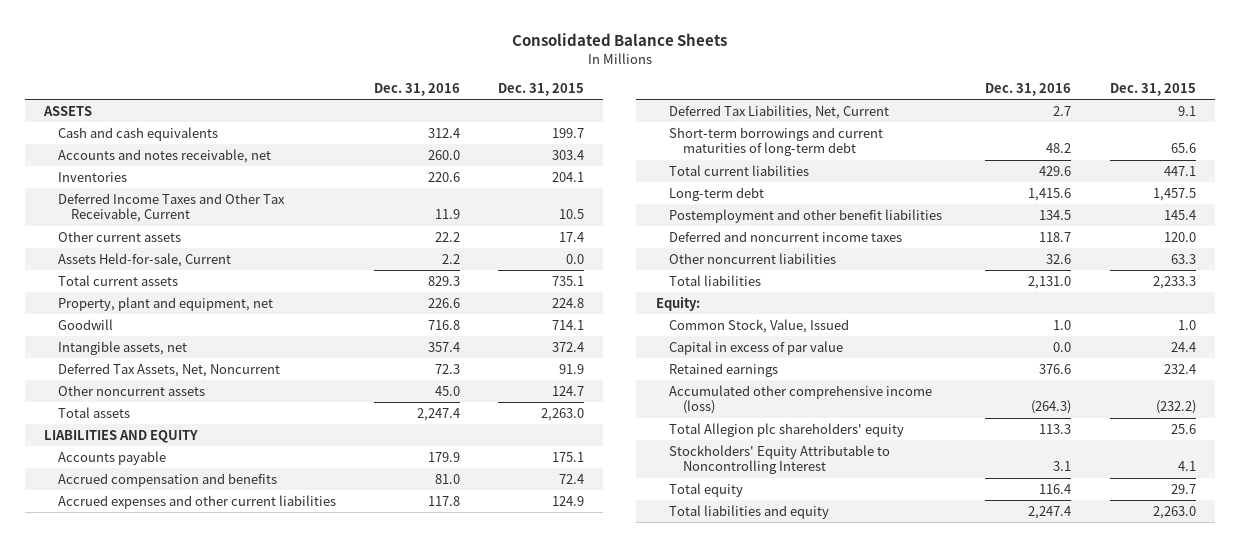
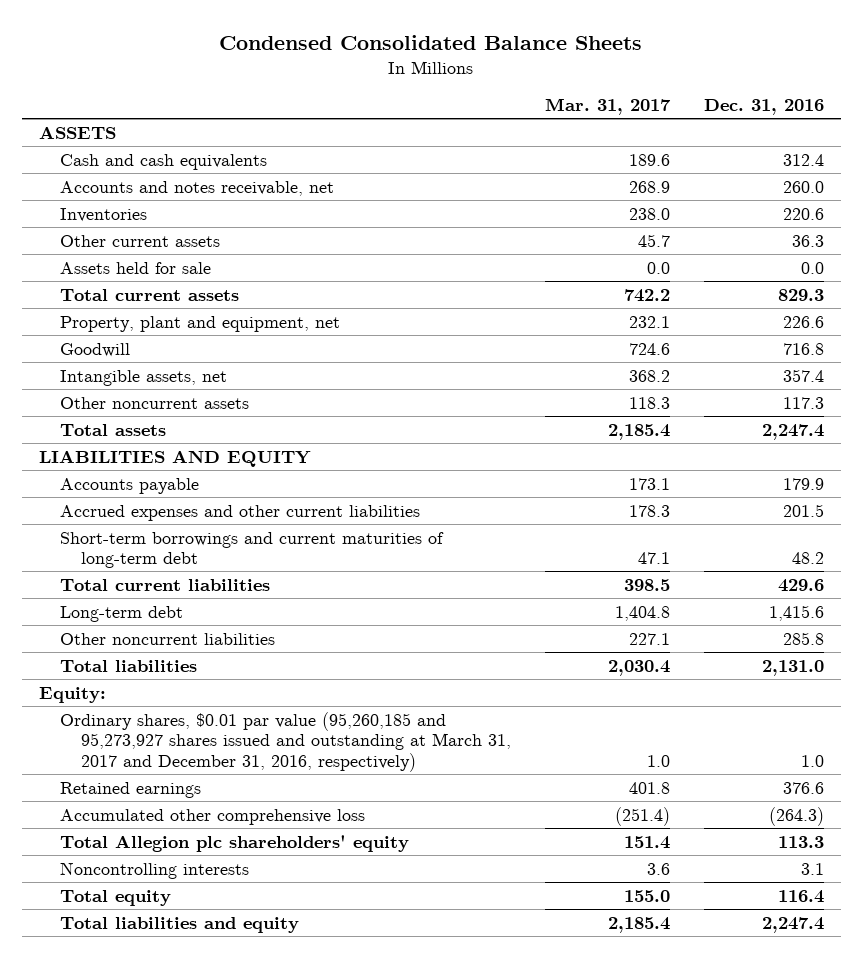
[511,32,727,46] Consolidated Balance Sheets -> [219,34,643,50] Condensed Consolidated Balance Sheets
[498,82,585,96] Dec. 31, 2015 -> none
none -> [544,98,671,116] Mar. 31, 2017
[57,192,285,223] Deferred Income Taxes and Other Tax Receivable, Current -> none
[435,231,461,242] 22.2 -> [791,234,824,247] 36.3
[57,252,231,267] Assets Held-for-sale, Current -> [59,261,211,274] Assets held for sale
[442,253,461,264] 2.2 -> [800,261,824,274] 0.0
[57,362,280,377] Deferred Tax Assets, Net, Noncurrent -> none
[435,385,461,396] 45.0 -> [782,396,824,409] 117.3
[57,472,277,487] Accrued compensation and benefits -> none
[669,104,890,119] Deferred Tax Liabilities, Net, Current -> none
[428,495,461,506] 117.8 -> [782,503,824,517] 201.5
[669,208,943,223] Postemployment and other benefit liabilities -> none
[669,230,903,242] Deferred and noncurrent income taxes -> none
[1046,253,1072,264] 32.6 -> [782,631,824,645] 285.8
[669,340,844,355] Capital in excess of par value -> none
[669,318,850,333] Common Stock, Value, Issued -> [59,711,511,772] Ordinary shares, $0.01 par value (95,260,185 and 95,273,927 shares issued and outstanding at March 31, 2017 and December 31, 2016, respectively)
[669,384,933,415] Accumulated other comprehensive income (loss) -> [59,808,365,825] Accumulated other comprehensive loss
[669,444,891,475] Stockholders' Equity Attributable to Noncontrolling Interest -> [59,861,249,879] Noncontrolling interests

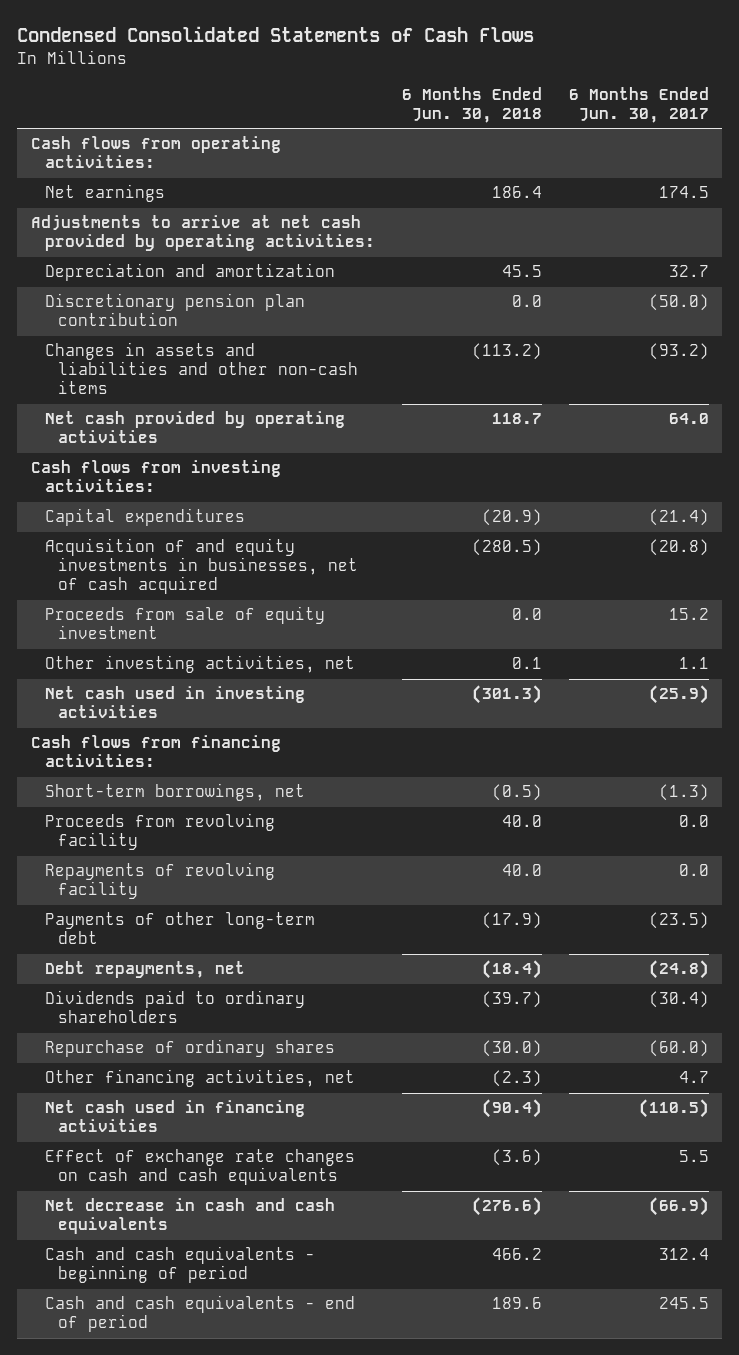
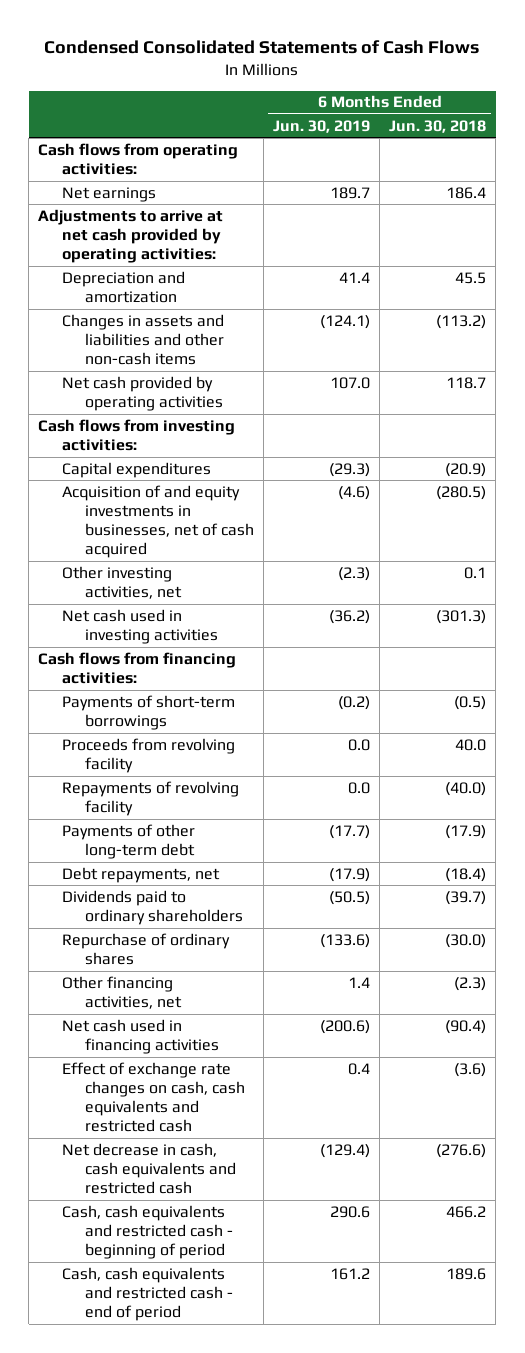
[568,86,709,123] 6 Months Ended Jun. 30, 2017 -> none
none -> [272,119,370,133] Jun. 30, 2019
[44,293,305,327] Discretionary pension plan contribution -> none
[44,606,325,640] Proceeds from sale of equity investment -> none
[44,783,305,802] Short-term borrowings, net -> [61,694,235,731] Payments of short-term borrowings
[501,864,542,877] 40.0 -> [445,781,487,796] (40.0)
[44,1149,355,1186] Effect of exchange rate changes on cash and cash equivalents -> [61,1061,245,1133] Effect of exchange rate changes on cash, cash equivalents and restricted cash
[44,1198,335,1235] Net decrease in cash and cash equivalents -> [61,1142,236,1195] Net decrease in cash, cash equivalents and restricted cash
[44,1246,315,1284] Cash and cash equivalents - beginning of period -> [61,1204,233,1260] Cash, cash equivalents and restricted cash - beginning of period
[44,1295,355,1333] Cash and cash equivalents - end of period -> [61,1266,233,1322] Cash, cash equivalents and restricted cash - end of period

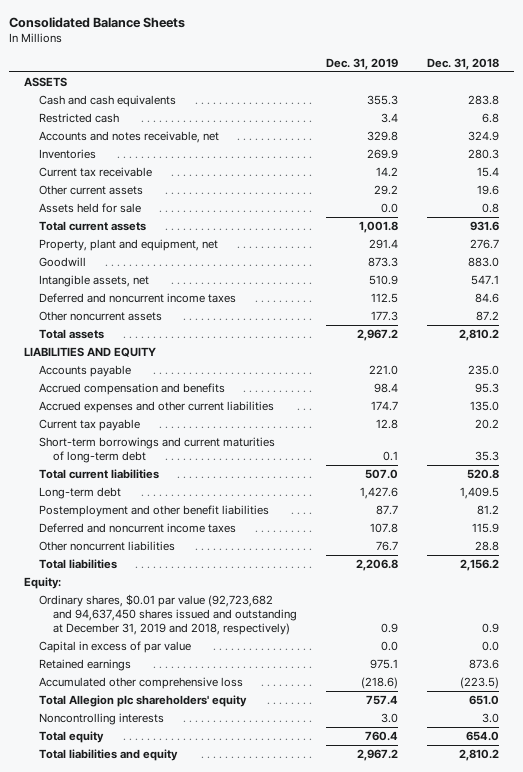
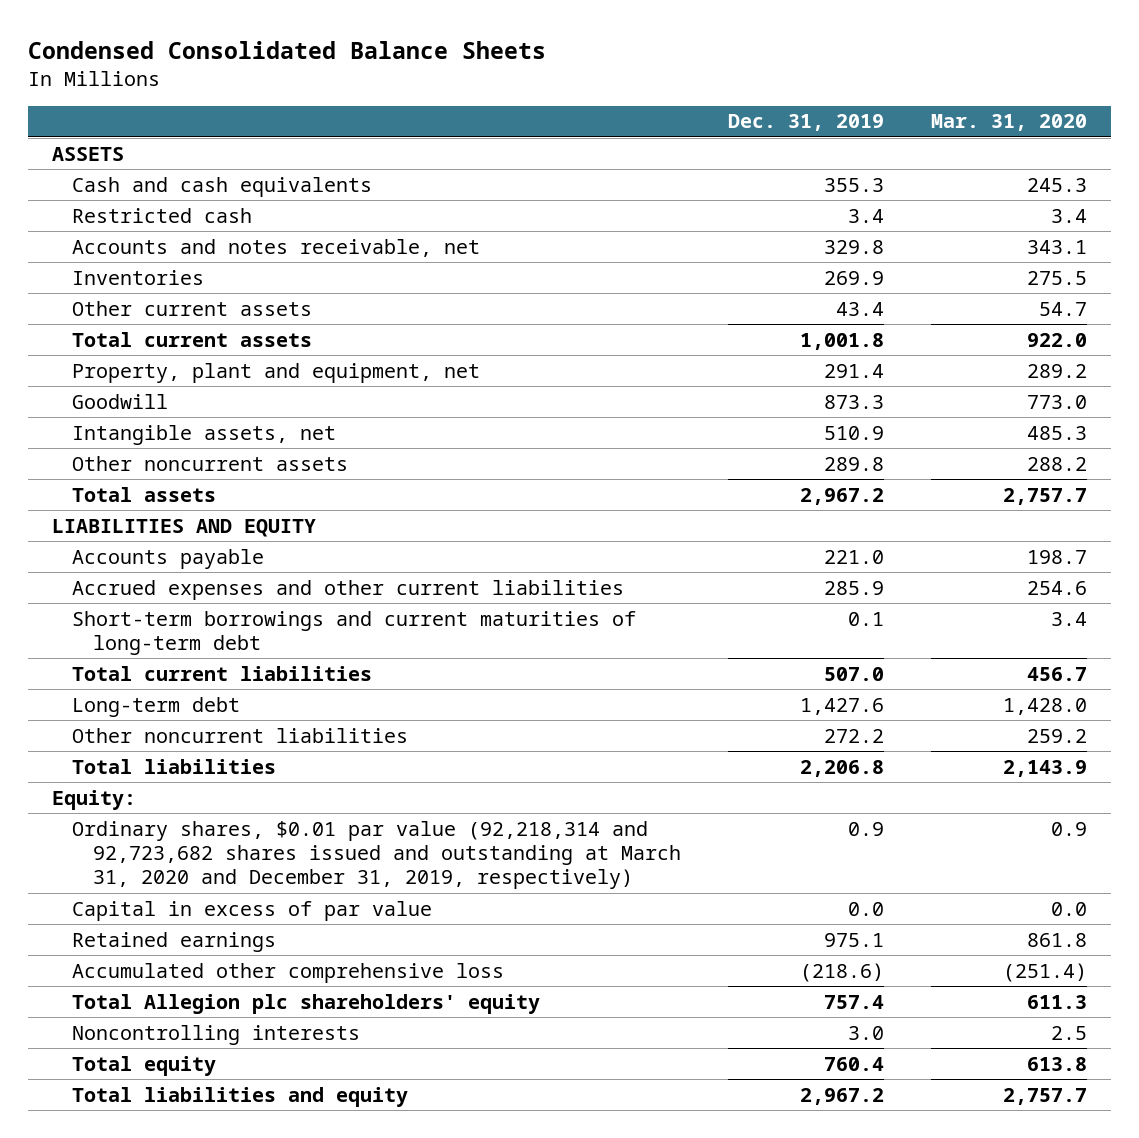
[9,16,186,28] Consolidated Balance Sheets -> [28,40,547,59] Condensed Consolidated Balance Sheets
[427,57,500,70] Dec. 31, 2018 -> none
none -> [931,114,1088,132] Mar. 31, 2020
[38,167,152,178] Current tax receivable -> none
[38,203,141,214] Assets held for sale -> none
[374,185,399,196] 29.2 -> [836,301,885,316] 43.4
[38,293,236,304] Deferred and noncurrent income taxes -> none
[371,311,399,322] 177.3 -> [824,456,885,471] 289.8
[38,383,225,396] Accrued compensation and benefits -> none
[38,419,140,432] Current tax payable -> none
[371,401,399,412] 174.7 -> [824,580,885,595] 285.9
[38,505,269,518] Postemployment and other benefit liabilities -> none
[38,523,236,534] Deferred and noncurrent income taxes -> none
[376,541,399,552] 76.7 -> [824,728,885,743] 272.2
[38,594,298,635] Ordinary shares, $0.01 par value (92,723,682 and 94,637,450 shares issued and outstanding at December 31, 2019 and 2018, respectively) -> [72,820,681,890] Ordinary shares, $0.01 par value (92,218,314 and 92,723,682 shares issued and outstanding at March 31, 2020 and December 31, 2019, respectively)

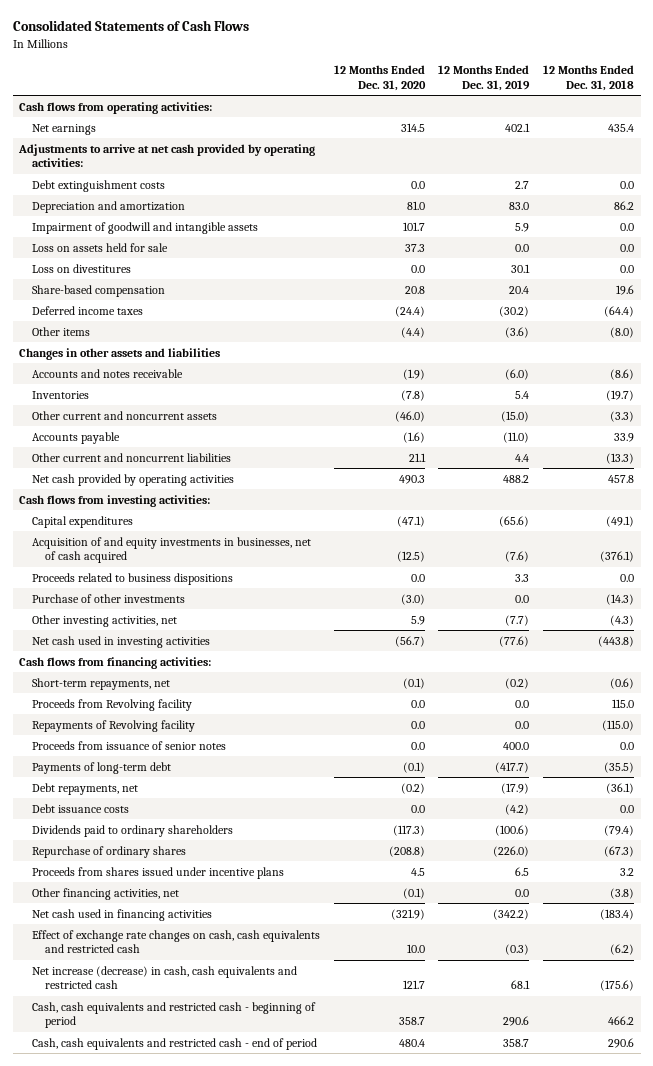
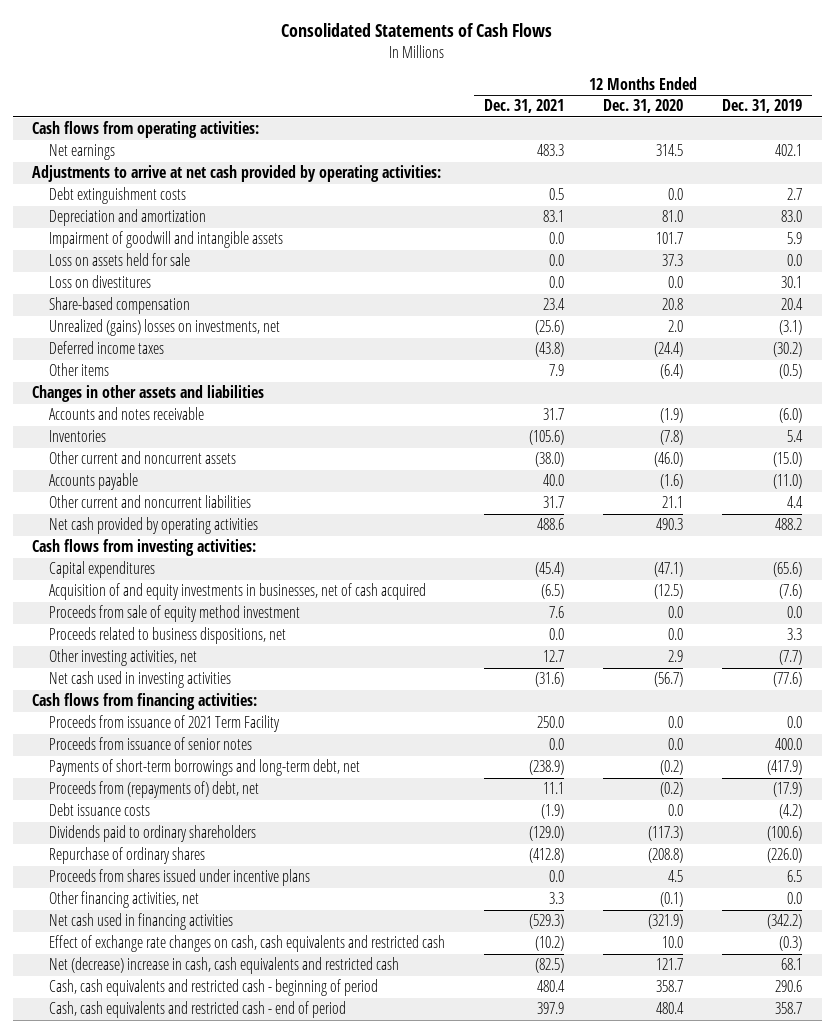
[543,65,635,92] 12 Months Ended Dec. 31, 2018 -> none
none -> [484,99,565,114] Dec. 31, 2021
none -> [48,319,280,337] Unrealized (gains) losses on investments, net
[400,326,425,338] (4.4) -> [660,364,684,380] (6.4)
[505,326,530,338] (3.6) -> [779,364,803,380] (0.5)
[32,593,186,603] Purchase of other investments -> none
none -> [48,605,300,623] Proceeds from sale of equity method investment
[32,572,234,585] Proceeds related to business dispositions -> [48,627,286,645] Proceeds related to business dispositions, net
[410,615,425,625] 5.9 -> [668,650,684,663] 2.9
[32,677,171,690] Short-term repayments, net -> none
[32,698,193,711] Proceeds from Revolving facility -> none
[32,719,196,732] Repayments of Revolving facility -> none
none -> [48,715,280,733] Proceeds from issuance of 2021 Term Facility
[32,761,172,774] Payments of long-term debt -> [48,759,360,777] Payments of short-term borrowings and long-term debt, net
[402,761,425,773] (0.1) -> [660,760,684,776] (0.2)
[495,761,530,773] (417.7) -> [767,760,803,776] (417.9)
[32,782,139,795] Debt repayments, net -> [48,781,259,799] Proceeds from (repayments of) debt, net
[32,965,298,990] Net increase (decrease) in cash, cash equivalents and restricted cash -> [48,957,399,975] Net (decrease) increase in cash, cash equivalents and restricted cash

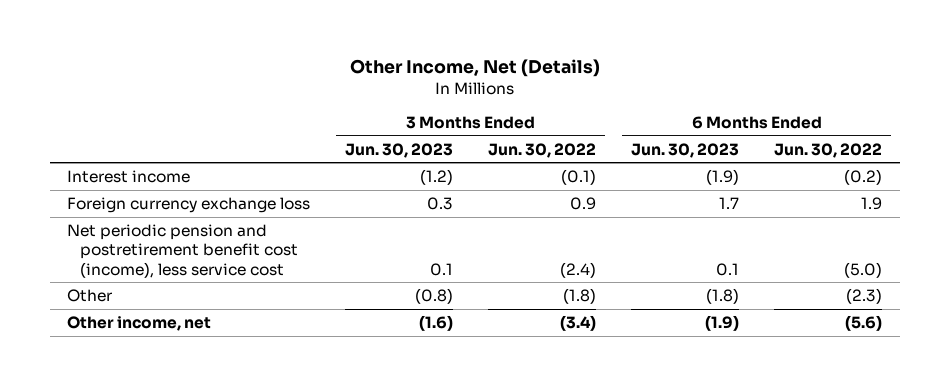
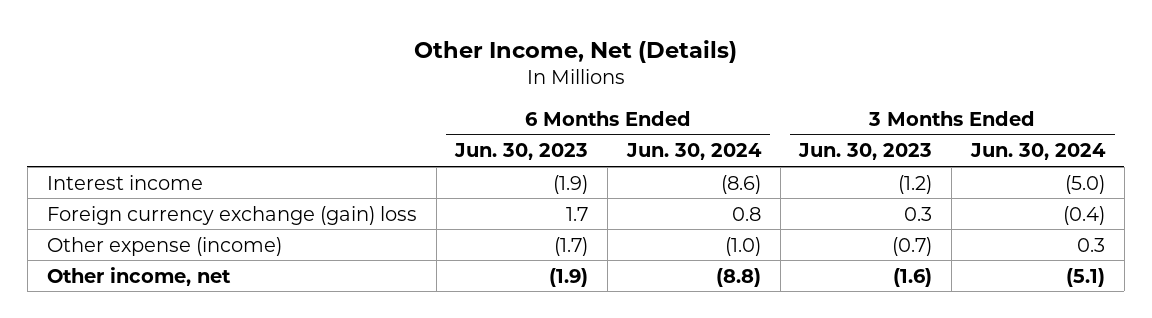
[488,142,597,158] Jun. 30, 2022 -> none
[774,142,883,158] Jun. 30, 2022 -> none
none -> [625,143,762,161] Jun. 30, 2024
none -> [969,143,1106,161] Jun. 30, 2024
[67,223,298,278] Net periodic pension and postretirement benefit cost (income), less service cost -> none
[67,196,311,213] Foreign currency exchange loss -> [46,205,417,225] Foreign currency exchange (gain) loss
[67,288,113,302] Other -> [46,236,282,256] Other expense (income)
[415,287,454,304] (0.8) -> [892,236,933,256] (0.7)
[706,287,740,304] (1.8) -> [554,236,589,256] (1.7)

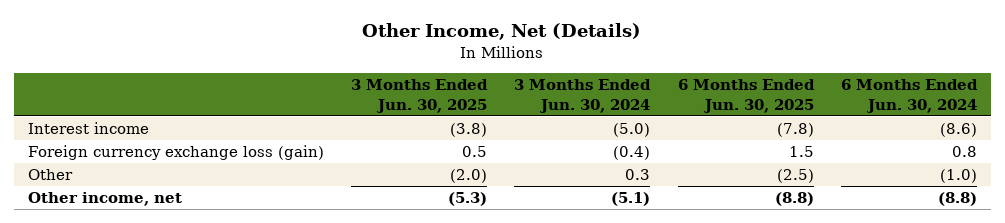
[454,143,589,161] Jun. 30, 2023 -> none
[798,143,933,161] Jun. 30, 2023 -> none
none -> [350,79,488,113] 3 Months Ended Jun. 30, 2025
none -> [677,79,815,113] 6 Months Ended Jun. 30, 2025
[46,205,417,225] Foreign currency exchange (gain) loss -> [27,145,324,161] Foreign currency exchange loss (gain)
[46,236,282,256] Other expense (income) -> [27,169,73,181] Other

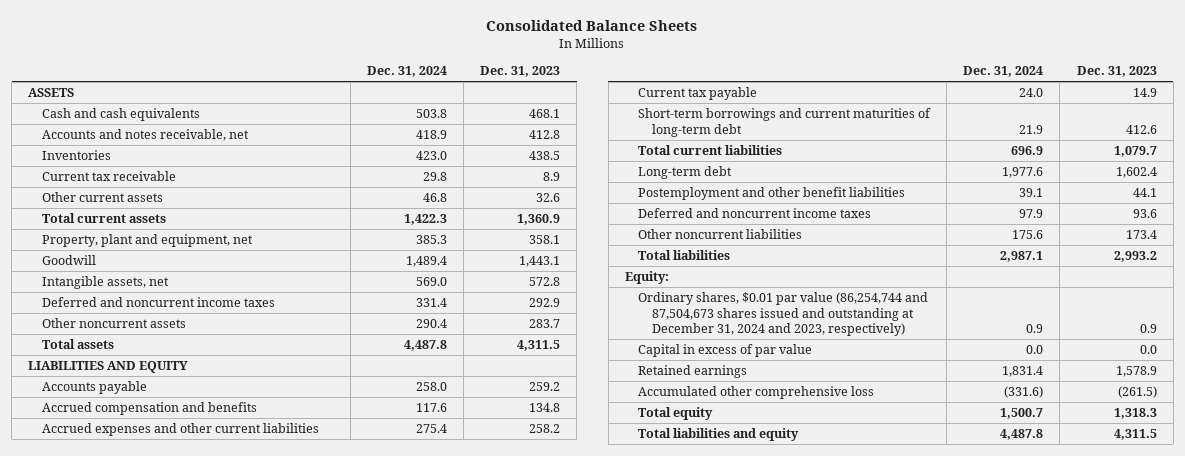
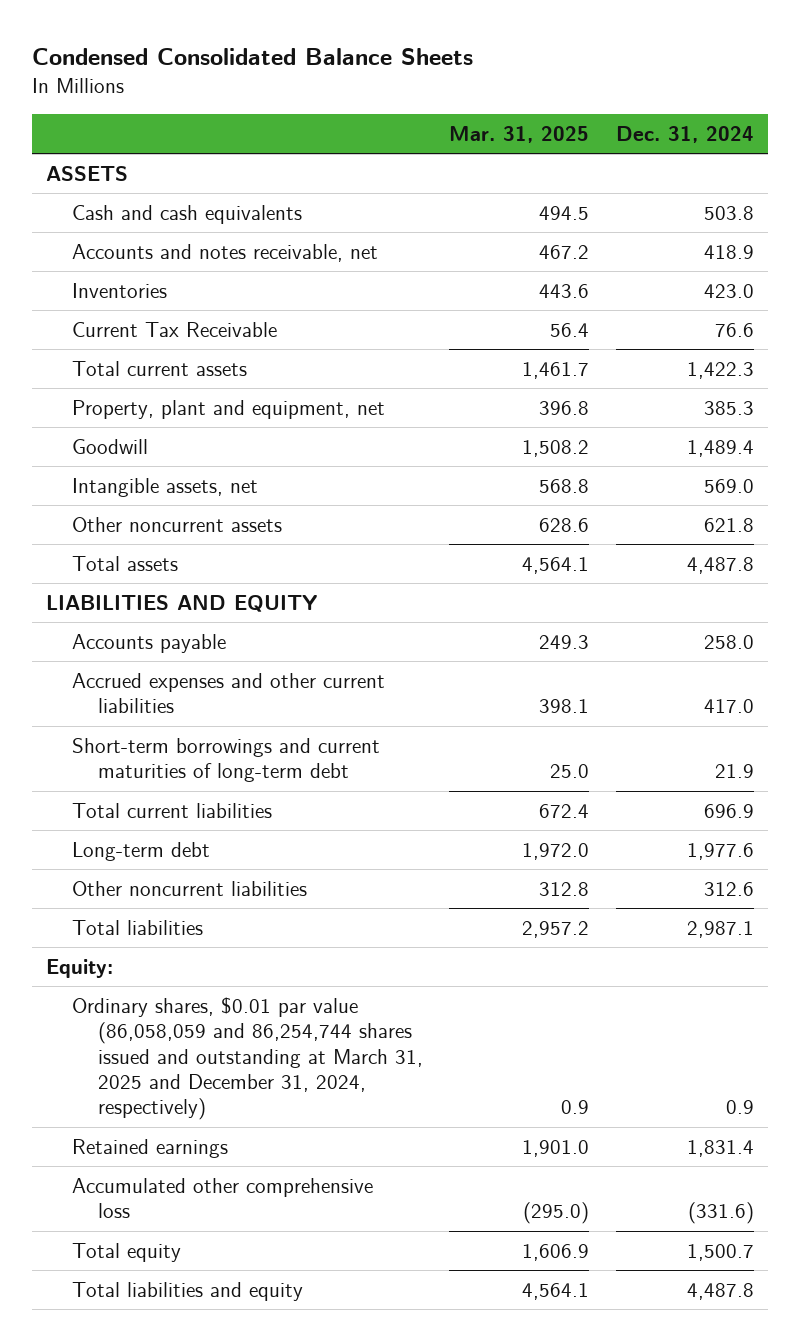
[486,20,698,32] Consolidated Balance Sheets -> [32,47,474,65] Condensed Consolidated Balance Sheets
[480,66,561,78] Dec. 31, 2023 -> none
none -> [449,125,590,143] Mar. 31, 2025
[41,170,176,181] Current tax receivable -> none
[41,191,163,202] Other current assets -> [71,322,277,338] Current Tax Receivable
[423,192,448,202] 46.8 -> [715,323,755,338] 76.6
[41,296,275,307] Deferred and noncurrent income taxes -> none
[416,318,448,328] 290.4 -> [704,518,755,533] 621.8
[41,401,257,415] Accrued compensation and benefits -> none
[638,86,758,100] Current tax payable -> none
[416,423,448,433] 275.4 -> [704,699,755,714] 417.0
[638,186,906,200] Postemployment and other benefit liabilities -> none
[638,207,872,218] Deferred and noncurrent income taxes -> none
[1012,229,1044,239] 175.6 -> [704,882,755,897] 312.6
[638,343,813,357] Capital in excess of par value -> none
[638,291,929,337] Ordinary shares, $0.01 par value (86,254,744 and 87,504,673 shares issued and outstanding at December 31, 2024 and 2023, respectively) -> [71,997,423,1121] Ordinary shares, $0.01 par value (86,058,059 and 86,254,744 shares issued and outstanding at March 31, 2025 and December 31, 2024, respectively)

